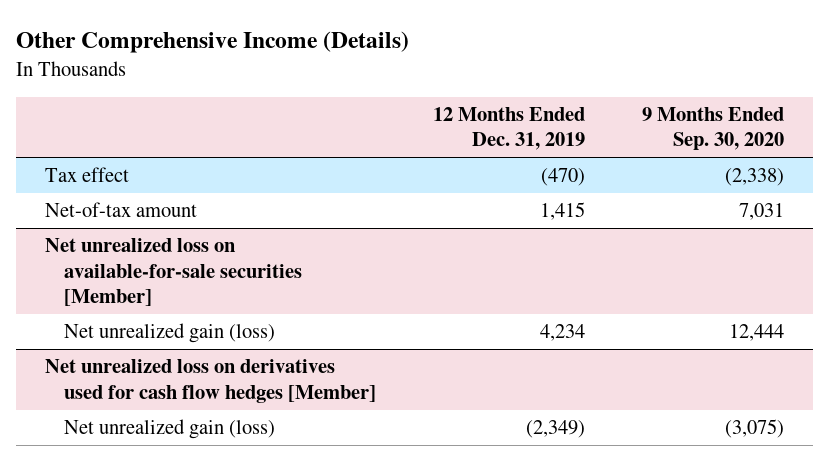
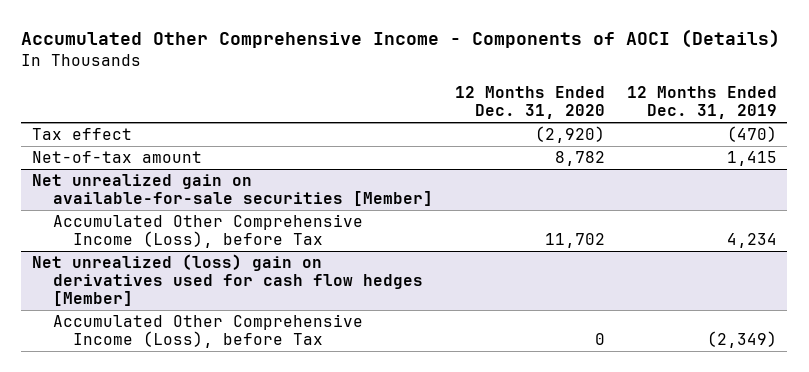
[16,31,410,54] Other Comprehensive Income (Details) -> [21,29,781,49] Accumulated Other Comprehensive Income - Components of AOCI (Details)
[642,107,785,151] 9 Months Ended Sep. 30, 2020 -> none
none -> [454,86,605,120] 12 Months Ended Dec. 31, 2020
[45,238,302,307] Net unrealized loss on available-for-sale securities [Member] -> [32,174,433,207] Net unrealized gain on available-for-sale securities [Member]
[63,323,275,344] Net unrealized gain (loss) -> [52,214,363,249] Accumulated Other Comprehensive Income (Loss), before Tax
[45,359,376,403] Net unrealized loss on derivatives used for cash flow hedges [Member] -> [32,254,423,307] Net unrealized (loss) gain on derivatives used for cash flow hedges [Member]
[63,419,275,440] Net unrealized gain (loss) -> [52,314,363,349] Accumulated Other Comprehensive Income (Loss), before Tax

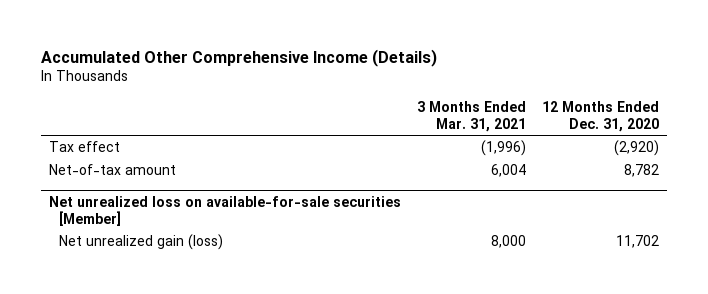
[21,29,781,49] Accumulated Other Comprehensive Income - Components of AOCI (Details) -> [41,48,438,67] Accumulated Other Comprehensive Income (Details)
[626,86,777,120] 12 Months Ended Dec. 31, 2019 -> none
none -> [416,100,526,132] 3 Months Ended Mar. 31, 2021
[32,254,423,307] Net unrealized (loss) gain on derivatives used for cash flow hedges [Member] -> none
[52,314,363,349] Accumulated Other Comprehensive Income (Loss), before Tax -> none
[32,174,433,207] Net unrealized gain on available-for-sale securities [Member] -> [48,195,401,227] Net unrealized loss on available-for-sale securities [Member]
[52,214,363,249] Accumulated Other Comprehensive Income (Loss), before Tax -> [59,234,224,251] Net unrealized gain (loss)

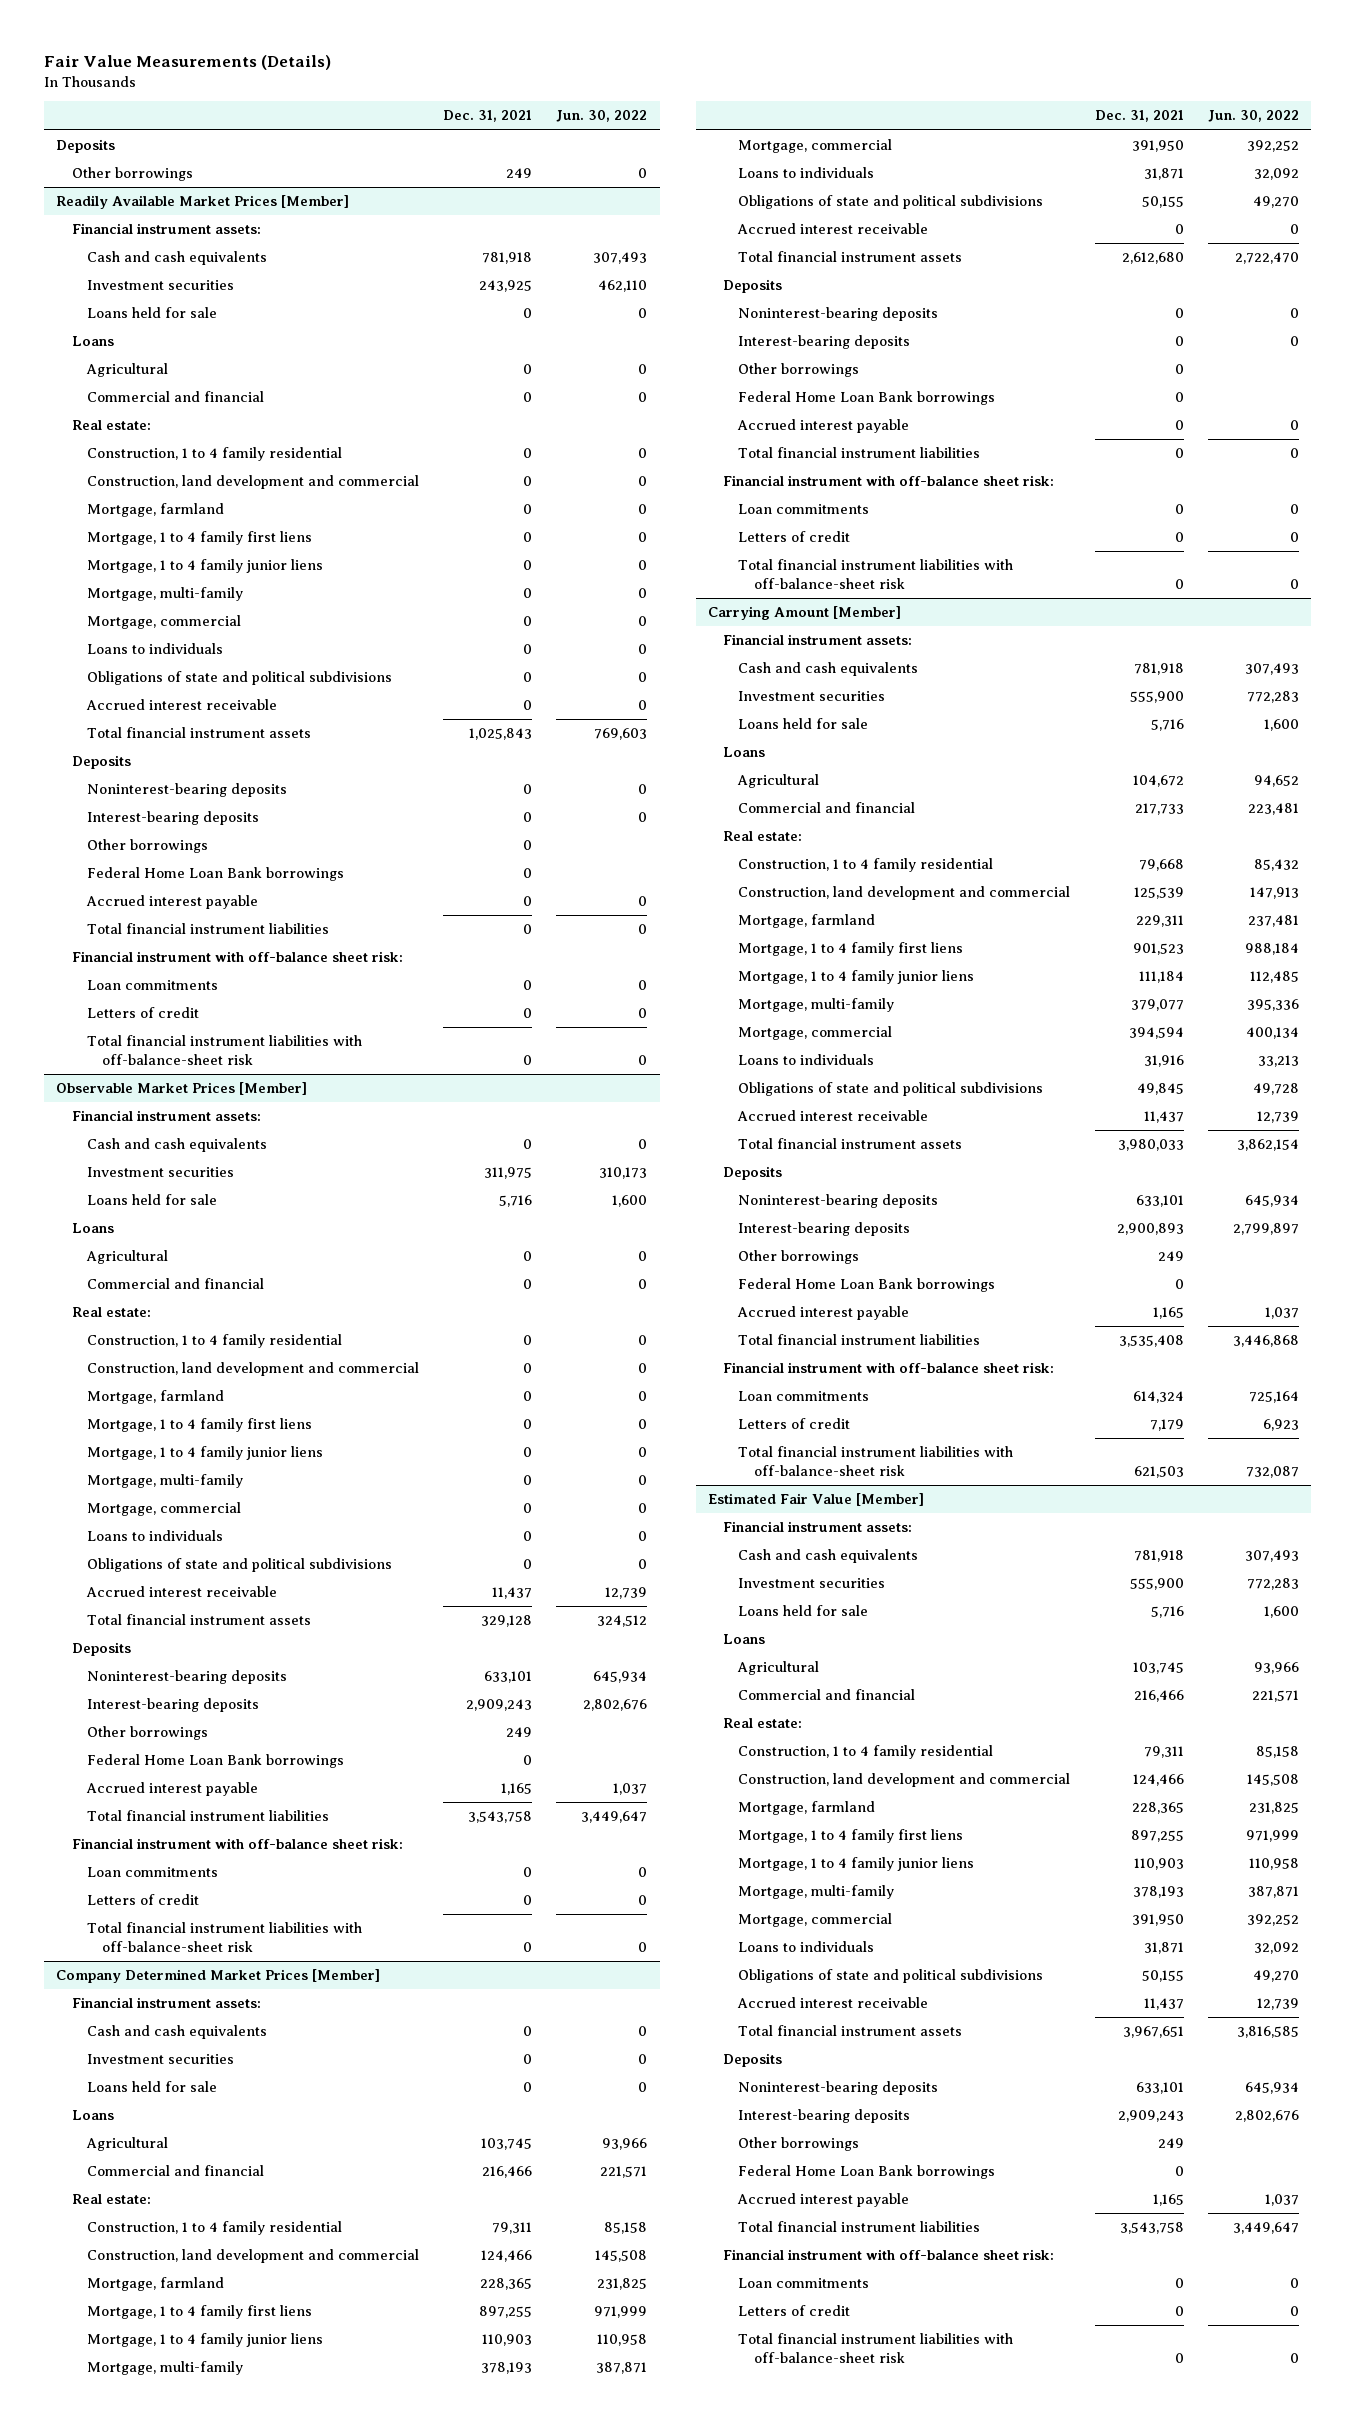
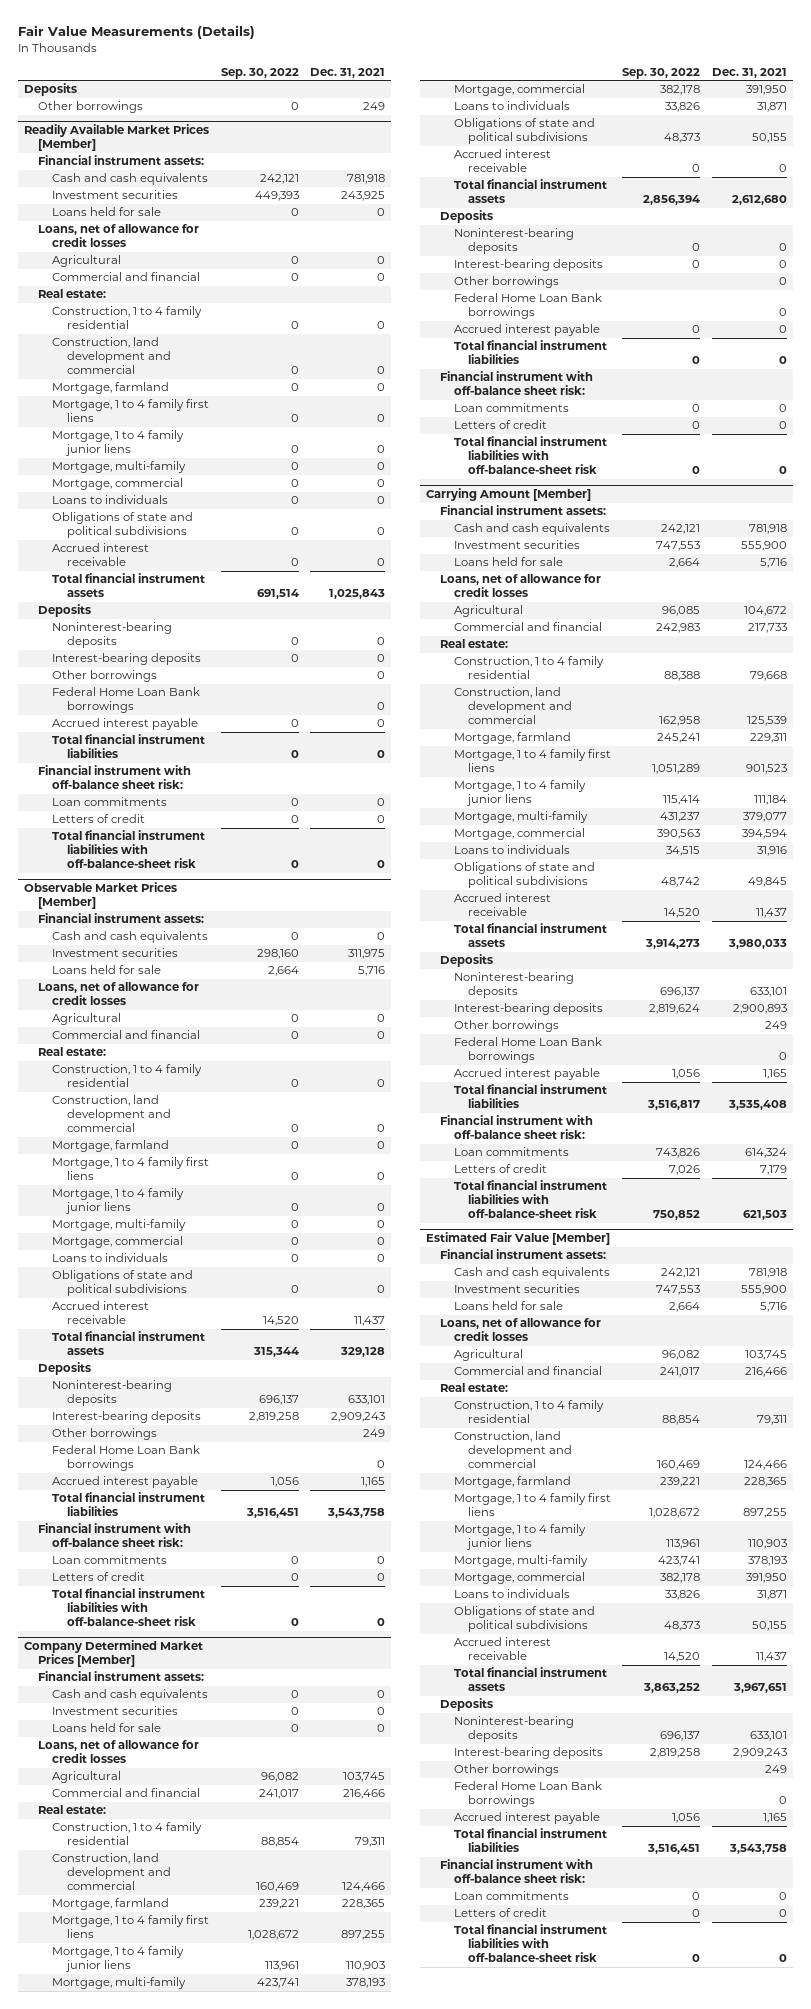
[556,110,648,123] Jun. 30, 2022 -> none
none -> [220,67,299,79] Sep. 30, 2022
[71,336,114,347] Loans -> [38,224,200,248] Loans, net of allowance for credit losses
[71,1223,114,1234] Loans -> [38,982,200,1006] Loans, net of allowance for credit losses
[71,2110,114,2121] Loans -> [38,1740,200,1764] Loans, net of allowance for credit losses
[723,747,766,758] Loans -> [439,574,601,598] Loans, net of allowance for credit losses
[723,1634,766,1645] Loans -> [439,1318,601,1342] Loans, net of allowance for credit losses

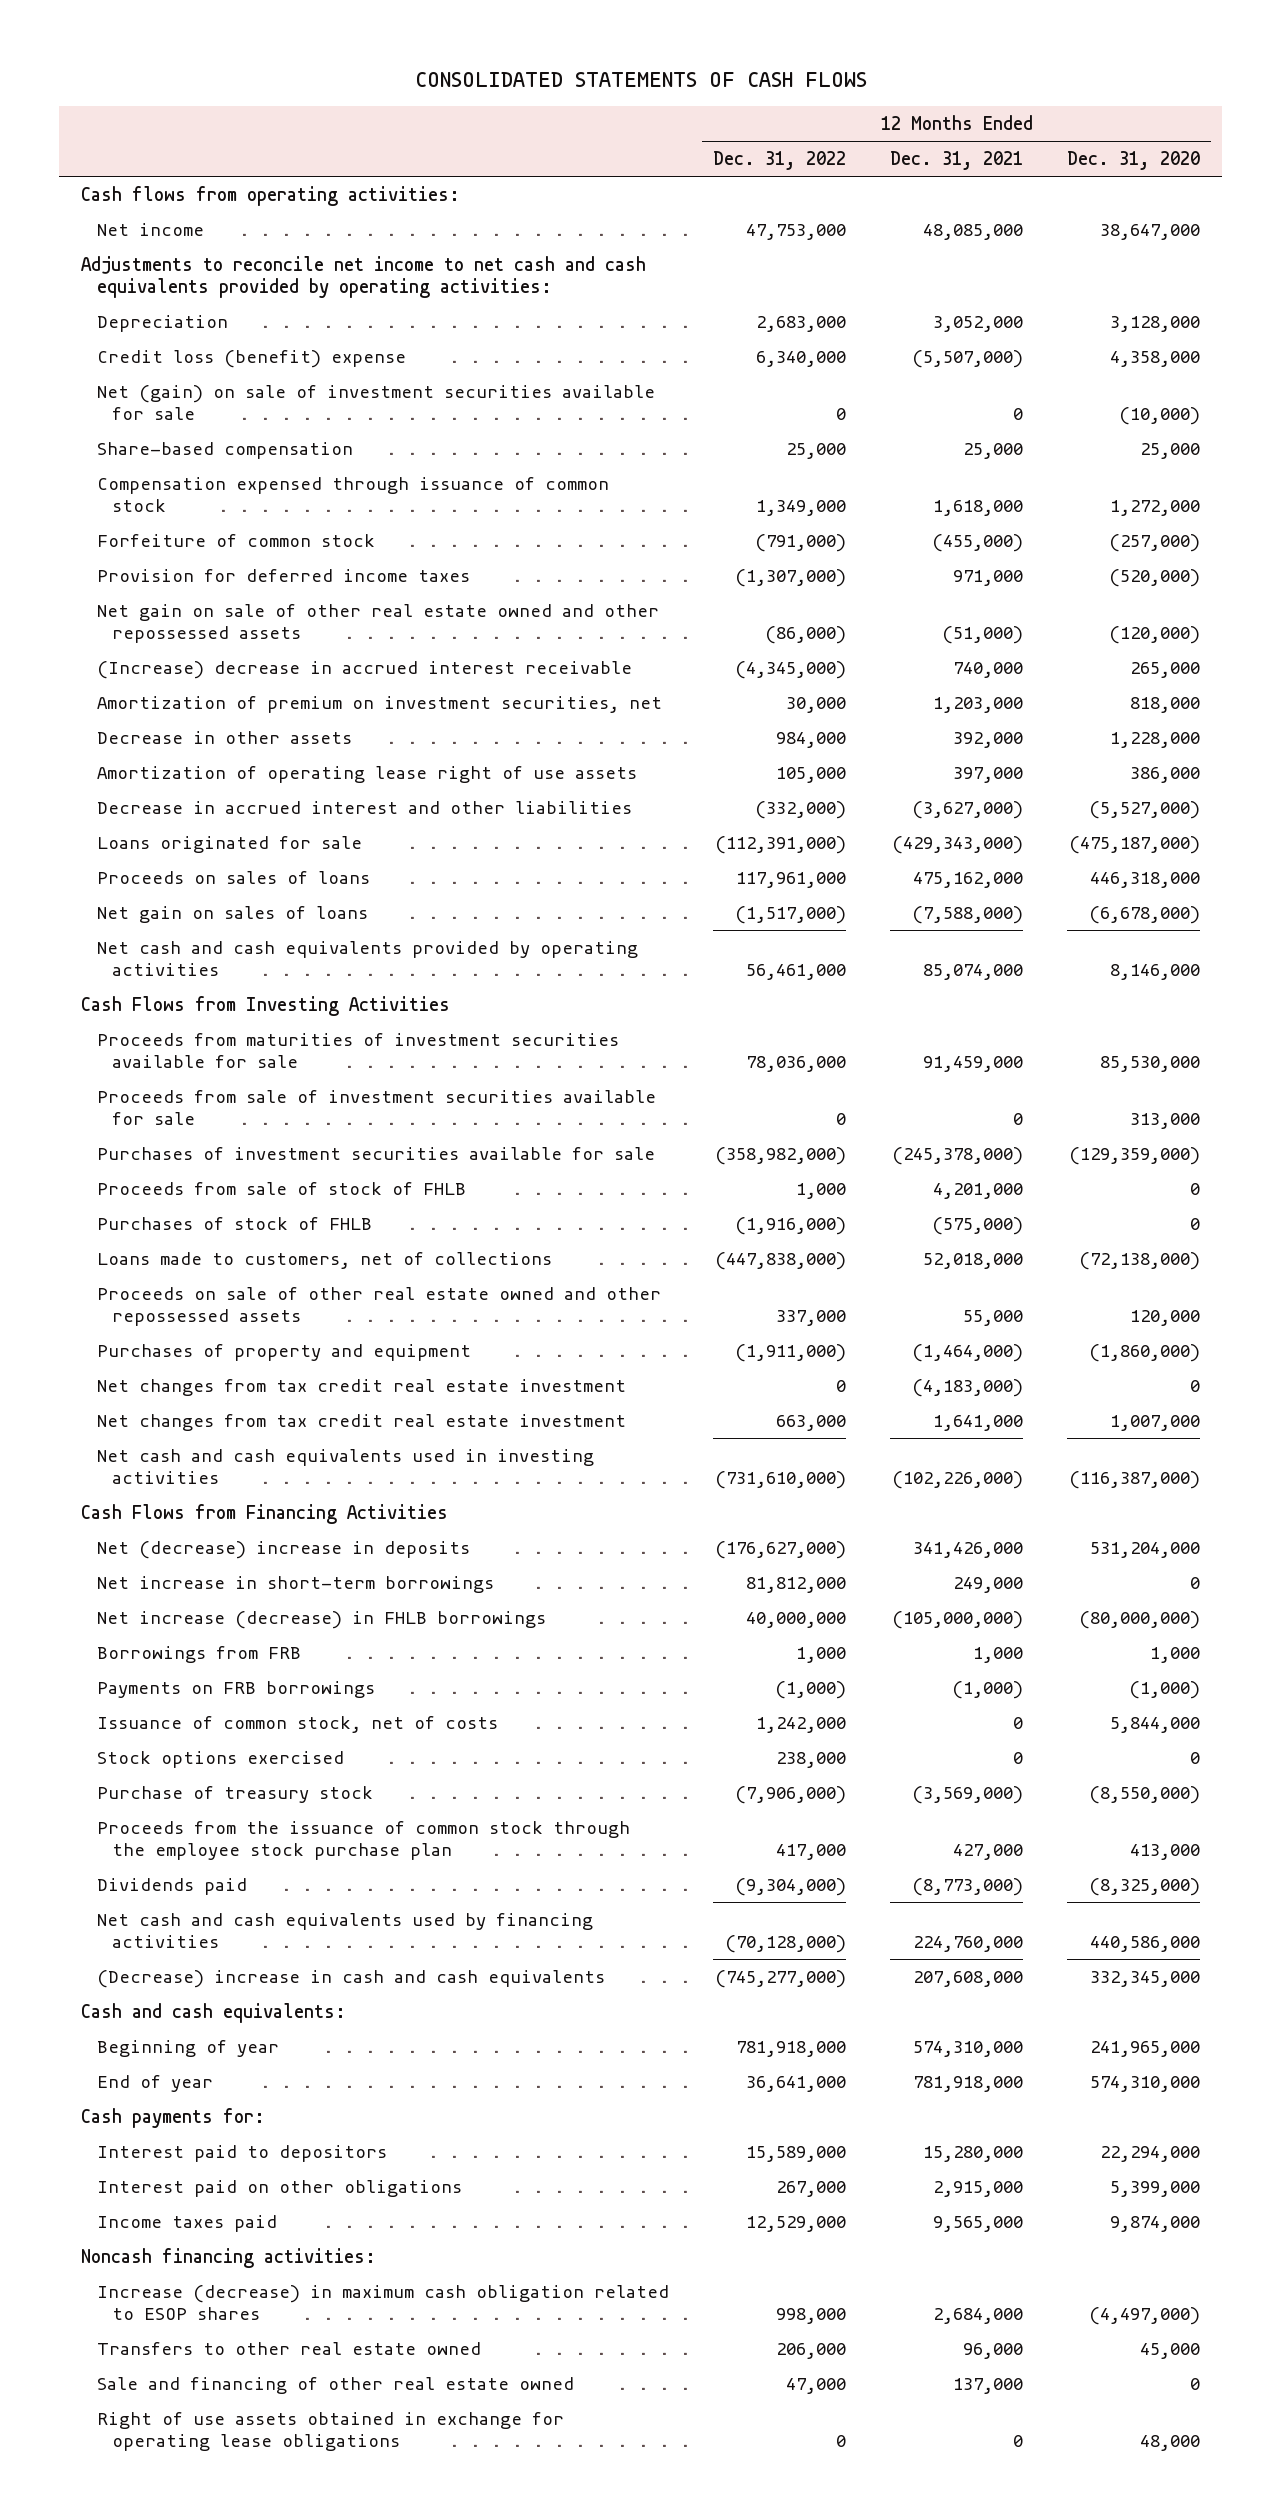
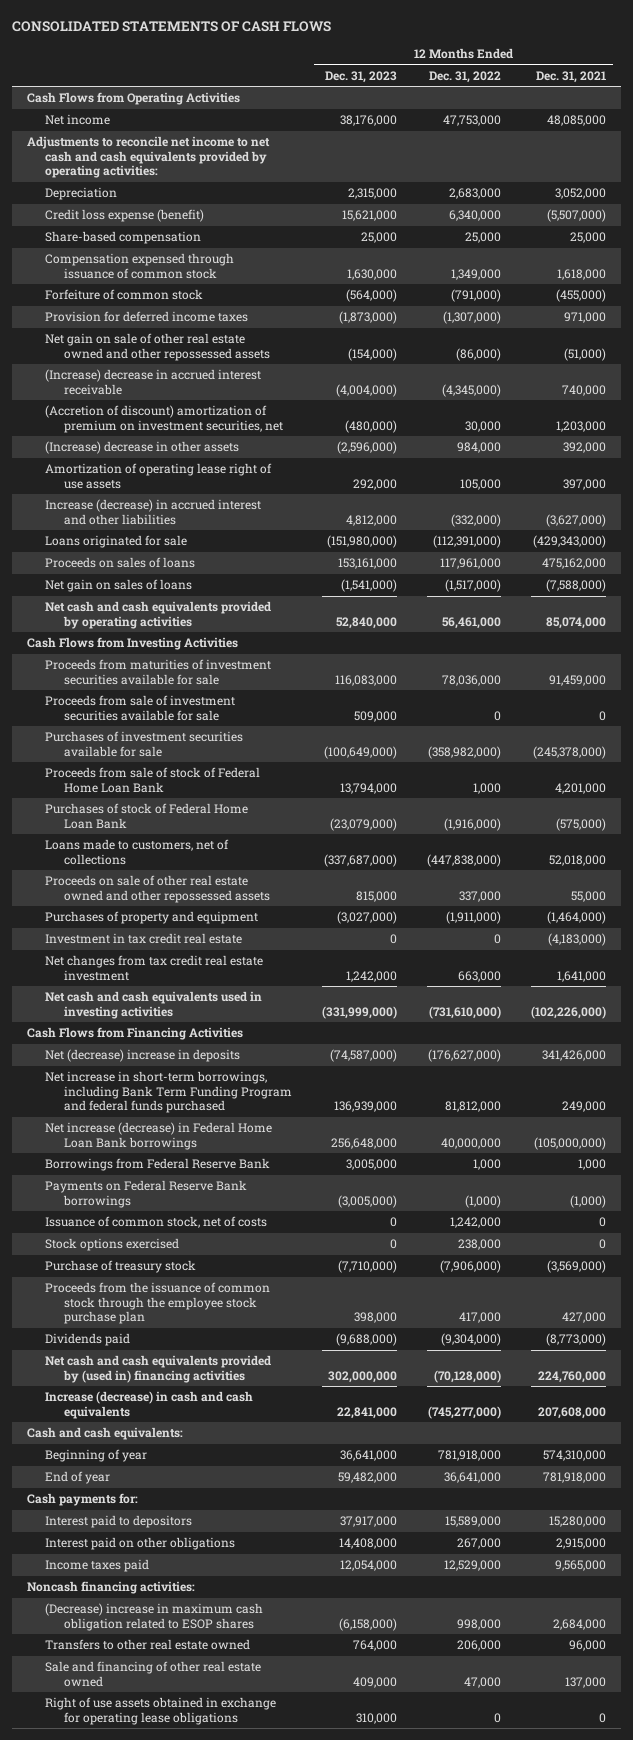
[1067,150,1201,170] Dec. 31, 2020 -> none
none -> [324,70,397,83] Dec. 31, 2023
[81,185,461,206] Cash flows from operating activities: -> [27,92,241,106] Cash Flows from Operating Activities
[96,384,655,420] Net (gain) on sale of investment securities available for sale -> none
[96,349,406,368] Credit loss (benefit) expense -> [45,209,205,223] Credit loss expense (benefit)
[96,695,662,713] Amortization of premium on investment securities, net -> [45,405,283,433] (Accretion of discount) amortization of premium on investment securities, net
[96,730,352,744] Decrease in other assets -> [45,441,240,455] (Increase) decrease in other assets
[96,800,632,814] Decrease in accrued interest and other liabilities -> [45,499,262,525] Increase (decrease) in accrued interest and other liabilities
[96,1181,466,1195] Proceeds from sale of stock of FHLB -> [45,767,261,793] Proceeds from sale of stock of Federal Home Loan Bank
[96,1216,372,1230] Purchases of stock of FHLB -> [45,803,249,829] Purchases of stock of Federal Home Loan Bank
[96,1378,626,1396] Net changes from tax credit real estate investment -> [45,933,243,945] Investment in tax credit real estate
[96,1575,494,1593] Net increase in short-term borrowings -> [45,1071,292,1114] Net increase in short-term borrowings, including Bank Term Funding Program and federal funds purchased
[96,1610,546,1629] Net increase (decrease) in FHLB borrowings -> [45,1122,273,1150] Net increase (decrease) in Federal Home Loan Bank borrowings
[96,1645,301,1663] Borrowings from FRB -> [45,1158,271,1172] Borrowings from Federal Reserve Bank
[96,1680,375,1698] Payments on FRB borrowings -> [45,1180,248,1208] Payments on Federal Reserve Bank borrowings
[96,1912,593,1948] Net cash and cash equivalents used by financing activities -> [45,1355,272,1383] Net cash and cash equivalents provided by (used in) financing activities
[96,1969,605,1988] (Decrease) increase in cash and cash equivalents -> [45,1391,254,1419] Increase (decrease) in cash and cash equivalents
[96,2284,669,2320] Increase (decrease) in maximum cash obligation related to ESOP shares -> [45,1603,264,1631] (Decrease) increase in maximum cash obligation related to ESOP shares

